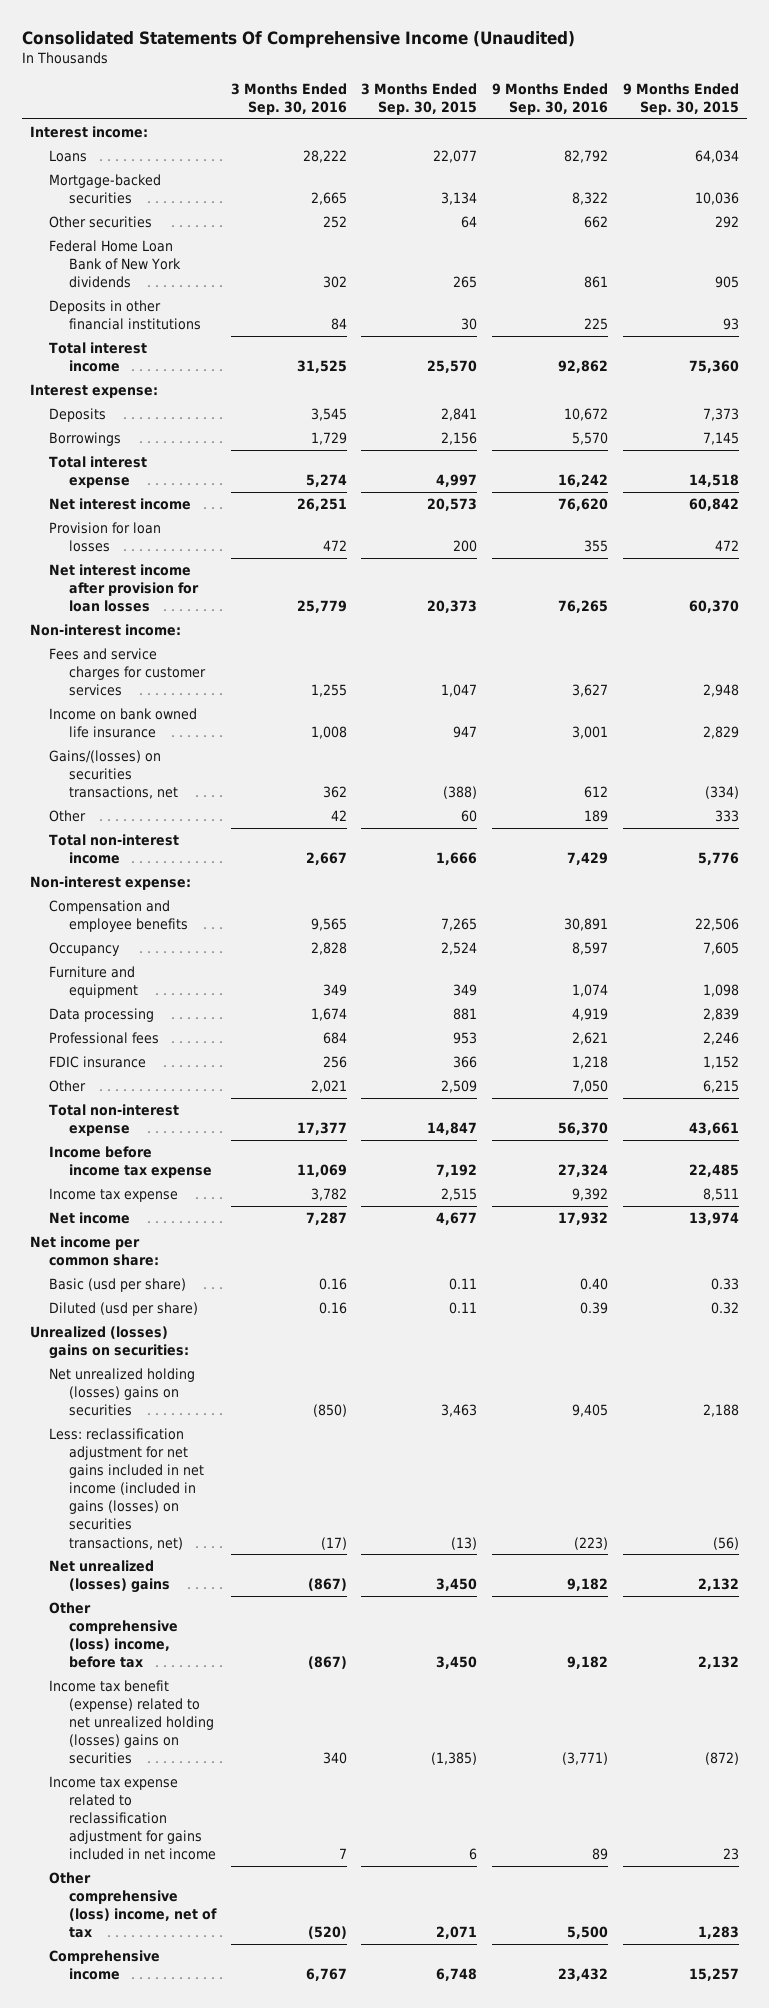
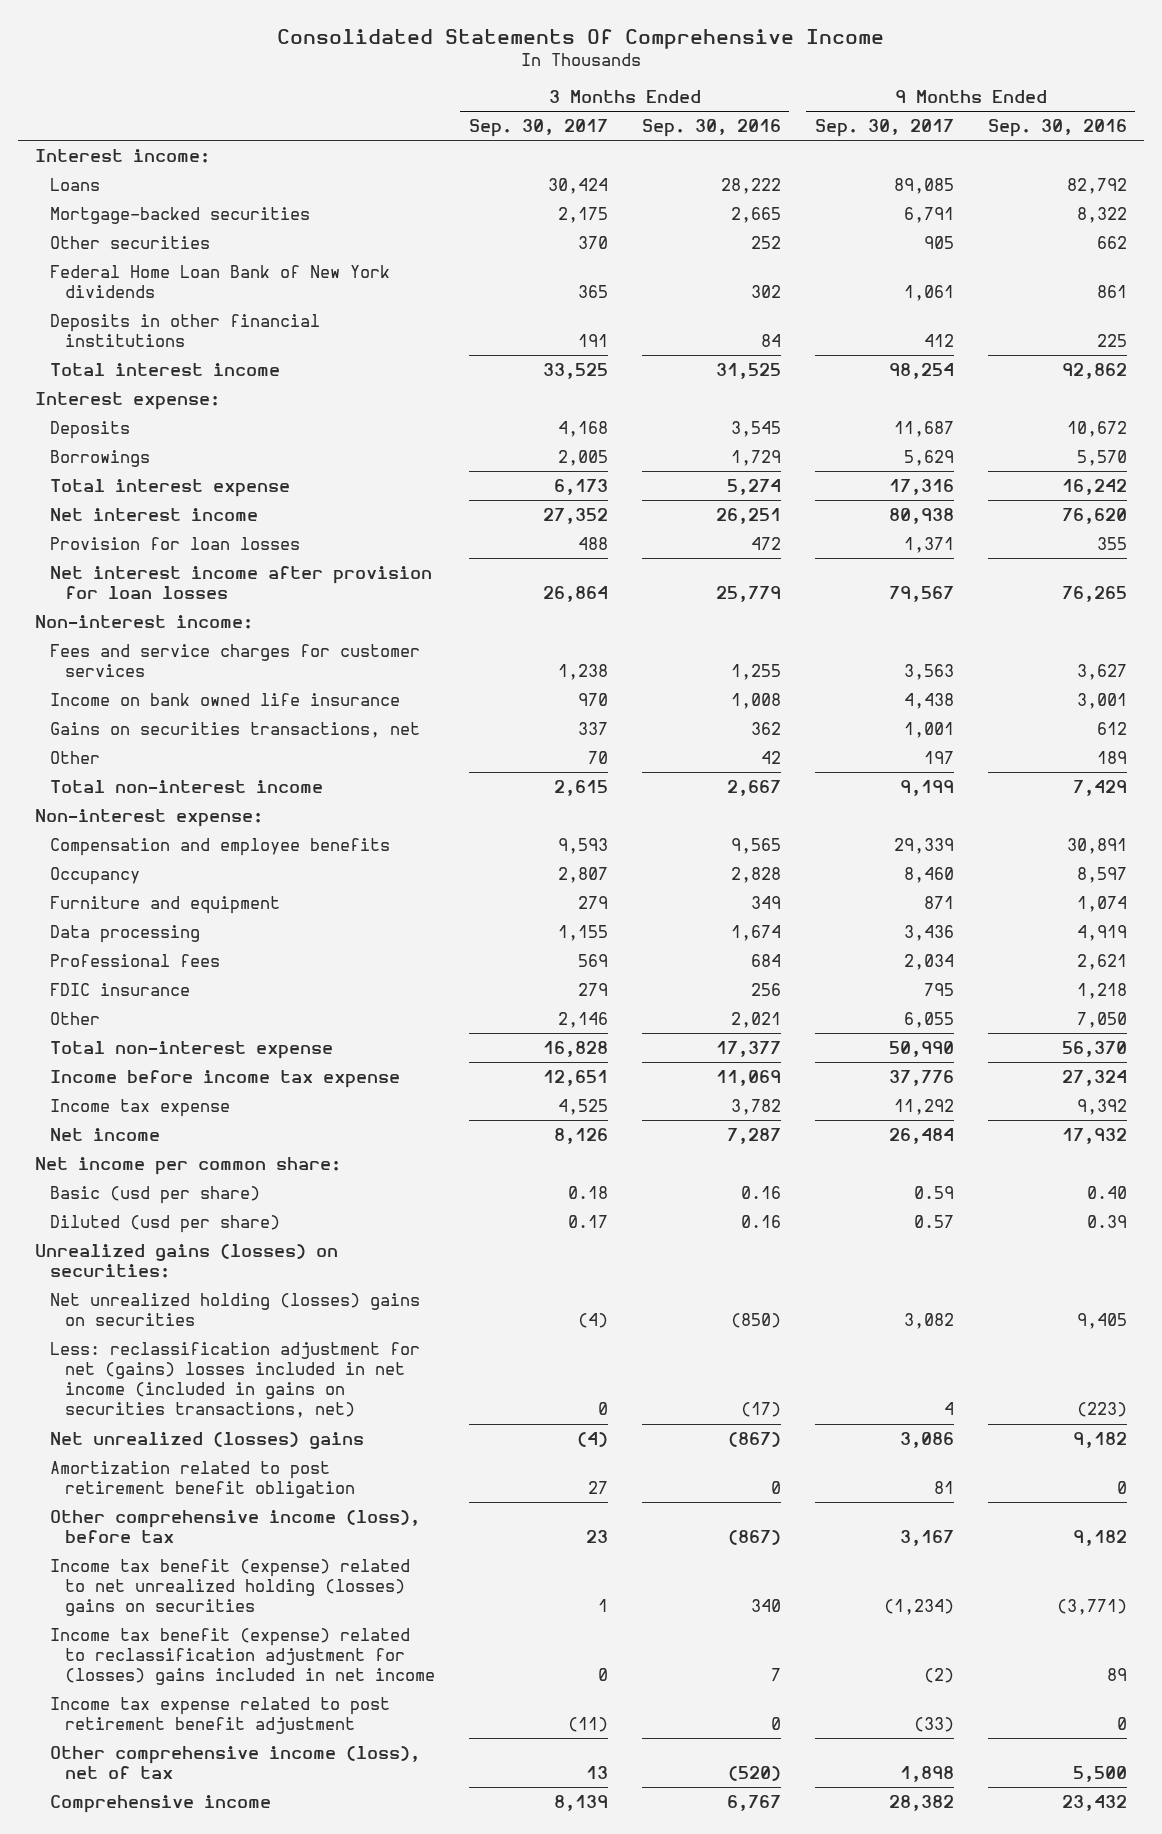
[22,31,576,49] Consolidated Statements Of Comprehensive Income (Unaudited) -> [277,28,885,49] Consolidated Statements Of Comprehensive Income
[361,83,478,116] 3 Months Ended Sep. 30, 2015 -> none
[623,83,740,116] 9 Months Ended Sep. 30, 2015 -> none
none -> [468,119,608,138] Sep. 30, 2017
none -> [814,119,954,138] Sep. 30, 2017
[49,749,178,800] Gains/(losses) on securities transactions, net -> [50,721,421,738] Gains on securities transactions, net
[29,1325,190,1360] Unrealized (losses) gains on securities: -> [35,1243,339,1278] Unrealized gains (losses) on securities:
[49,1427,204,1550] Less: reclassification adjustment for net gains included in net income (included in gains (losses) on securities transactions, net) -> [50,1341,421,1419] Less: reclassification adjustment for net (gains) losses included in net income (included in gains on securities transactions, net)
none -> [50,1460,355,1498] Amortization related to post retirement benefit obligation
[49,1601,178,1669] Other comprehensive (loss) income, before tax -> [50,1509,421,1543] Other comprehensive income (loss), before tax
[49,1775,216,1861] Income tax expense related to reclassification adjustment for gains included in net income -> [50,1627,435,1686] Income tax benefit (expense) related to reclassification adjustment for (losses) gains included in net income
none -> [50,1696,391,1734] Income tax expense related to post retirement benefit adjustment
[49,1871,217,1939] Other comprehensive (loss) income, net of tax -> [50,1745,421,1779] Other comprehensive income (loss), net of tax

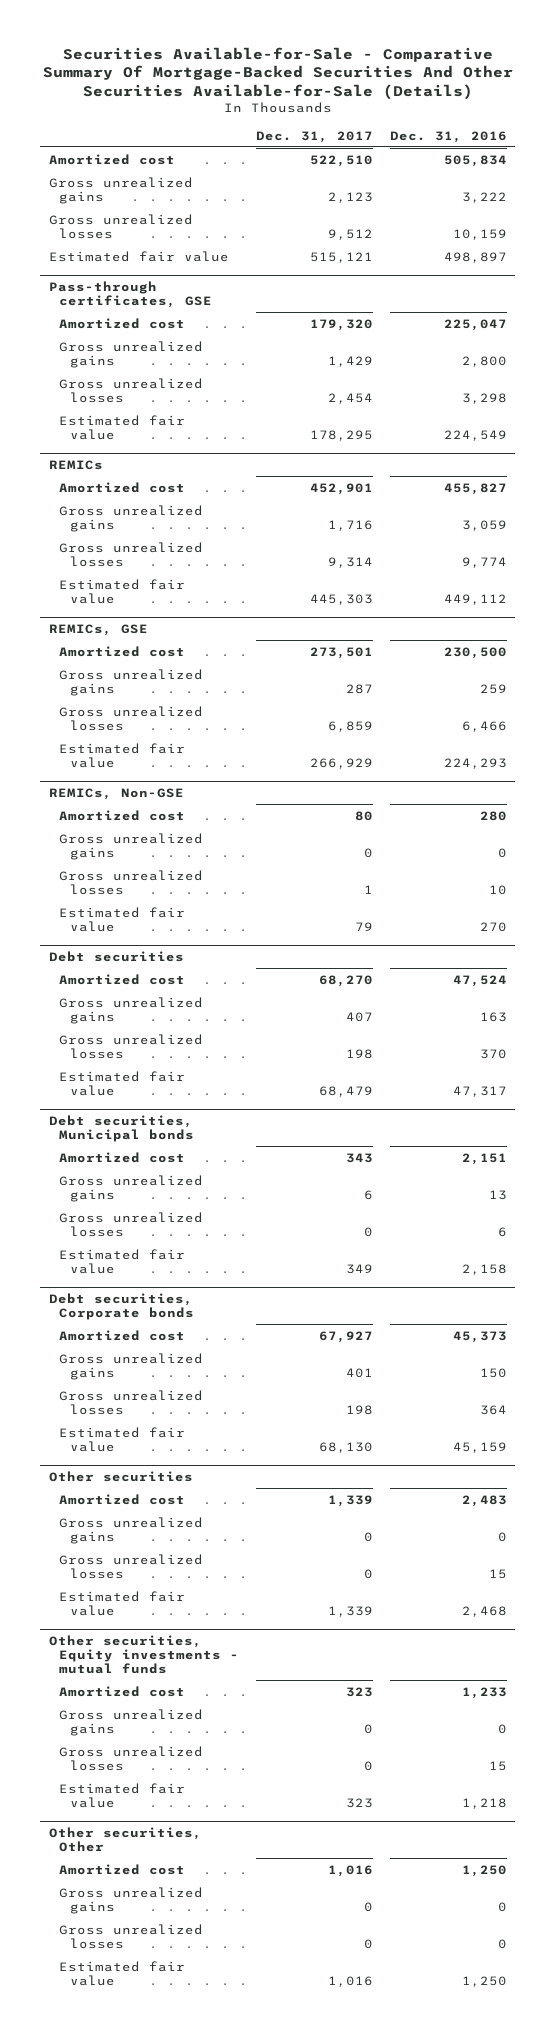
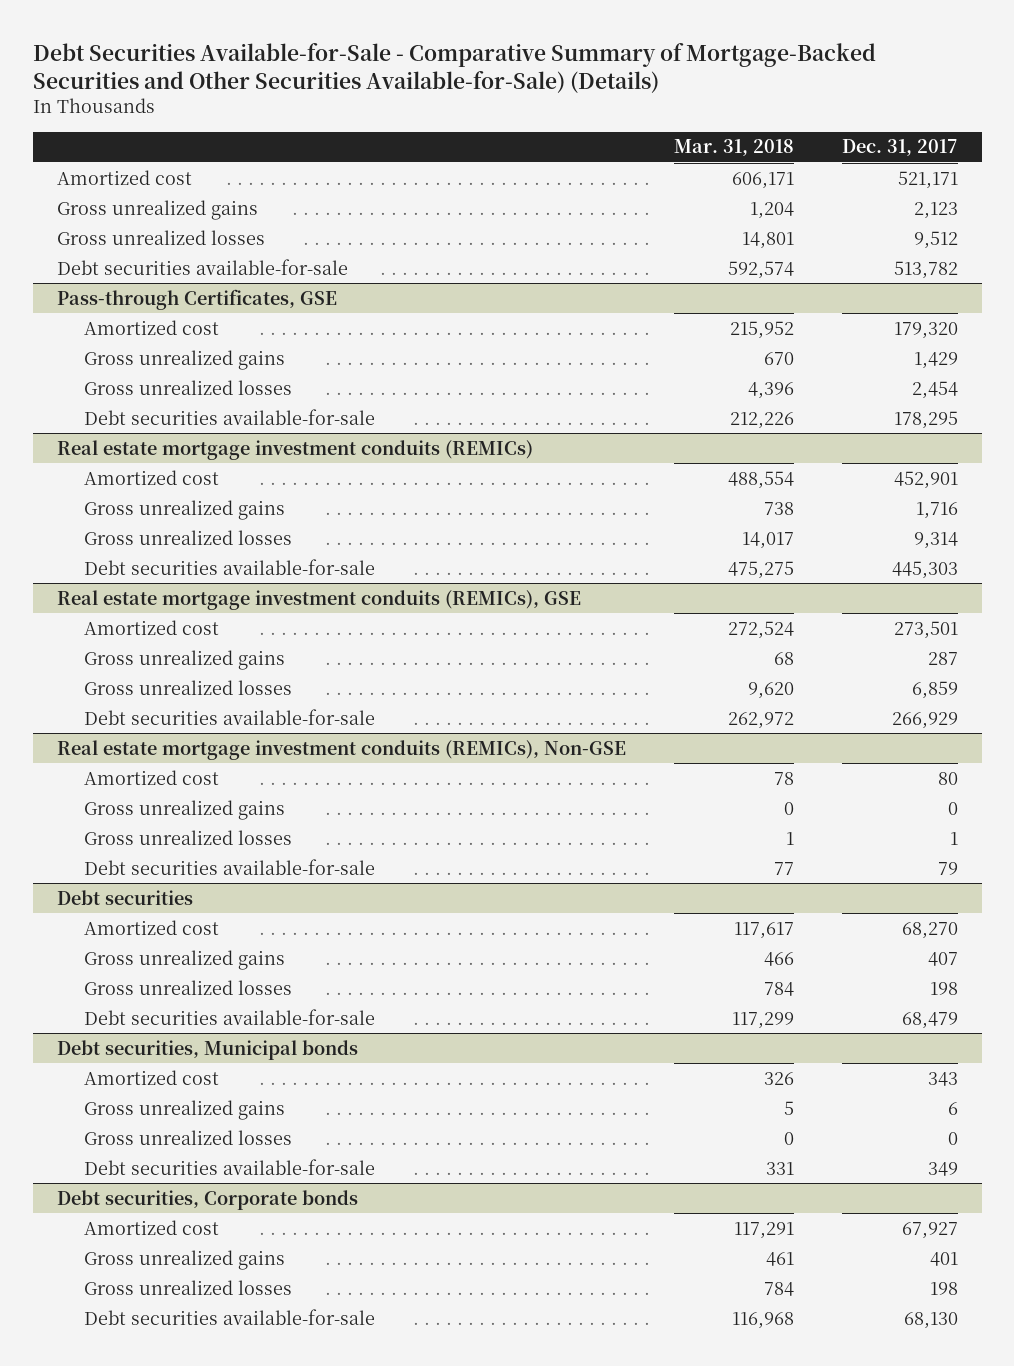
[42,46,513,100] Securities Available-for-Sale - Comparative Summary Of Mortgage-Backed Securities And Other Securities Available-for-Sale (Details) -> [32,42,876,93] Debt Securities Available-for-Sale - Comparative Summary of Mortgage-Backed Securities and Other Securities Available-for-Sale) (Details)
[389,130,507,143] Dec. 31, 2016 -> none
none -> [673,139,794,157] Mar. 31, 2018
[309,154,373,167] 522,510 -> [897,170,958,189] 521,171
[48,250,229,262] Estimated fair value -> none
none -> [56,258,348,275] Debt securities available-for-sale
[48,280,213,308] Pass-through certificates, GSE -> [56,288,337,310] Pass-through Certificates, GSE
[59,414,186,440] Estimated fair value -> [84,408,376,425] Debt securities available-for-sale
[48,459,103,470] REMICs -> [56,439,533,460] Real estate mortgage investment conduits (REMICs)
[48,623,148,636] REMICs, GSE -> none
[59,578,186,604] Estimated fair value -> [84,558,376,575] Debt securities available-for-sale
none -> [56,589,581,610] Real estate mortgage investment conduits (REMICs), GSE
[48,787,184,800] REMICs, Non-GSE -> none
[59,742,186,768] Estimated fair value -> [84,708,376,725] Debt securities available-for-sale
none -> [56,739,626,760] Real estate mortgage investment conduits (REMICs), Non-GSE
[59,906,186,932] Estimated fair value -> [84,858,376,875] Debt securities available-for-sale
[59,1070,186,1096] Estimated fair value -> [84,1008,376,1025] Debt securities available-for-sale
[59,1248,186,1274] Estimated fair value -> [84,1158,376,1175] Debt securities available-for-sale
[48,1470,193,1482] Other securities -> none
[59,1493,186,1505] Amortized cost -> none
[59,1516,204,1544] Gross unrealized gains -> none
[59,1553,204,1579] Gross unrealized losses -> none
[59,1590,186,1616] Estimated fair value -> none
[48,1634,240,1674] Other securities, Equity investments - mutual funds -> none
[59,1685,186,1697] Amortized cost -> none
[59,1708,204,1736] Gross unrealized gains -> none
[59,1745,204,1771] Gross unrealized losses -> none
[59,1782,186,1808] Estimated fair value -> none
[48,1826,202,1852] Other securities, Other -> none
[59,1863,186,1875] Amortized cost -> none
[59,1886,204,1914] Gross unrealized gains -> none
[59,1923,204,1949] Gross unrealized losses -> none
[59,1960,186,1986] Estimated fair value -> none
[59,1426,186,1452] Estimated fair value -> [84,1308,376,1325] Debt securities available-for-sale

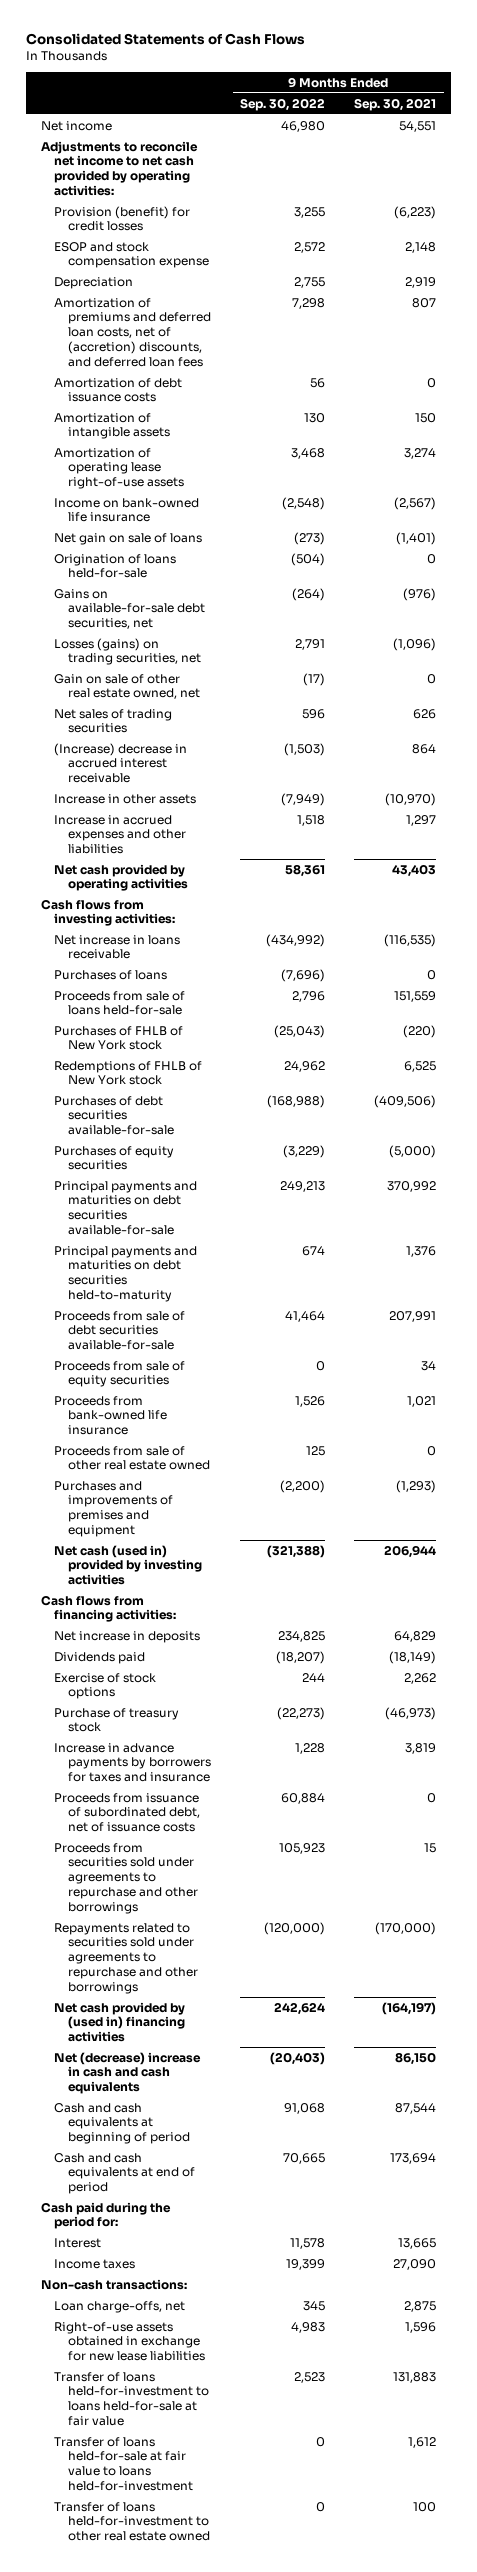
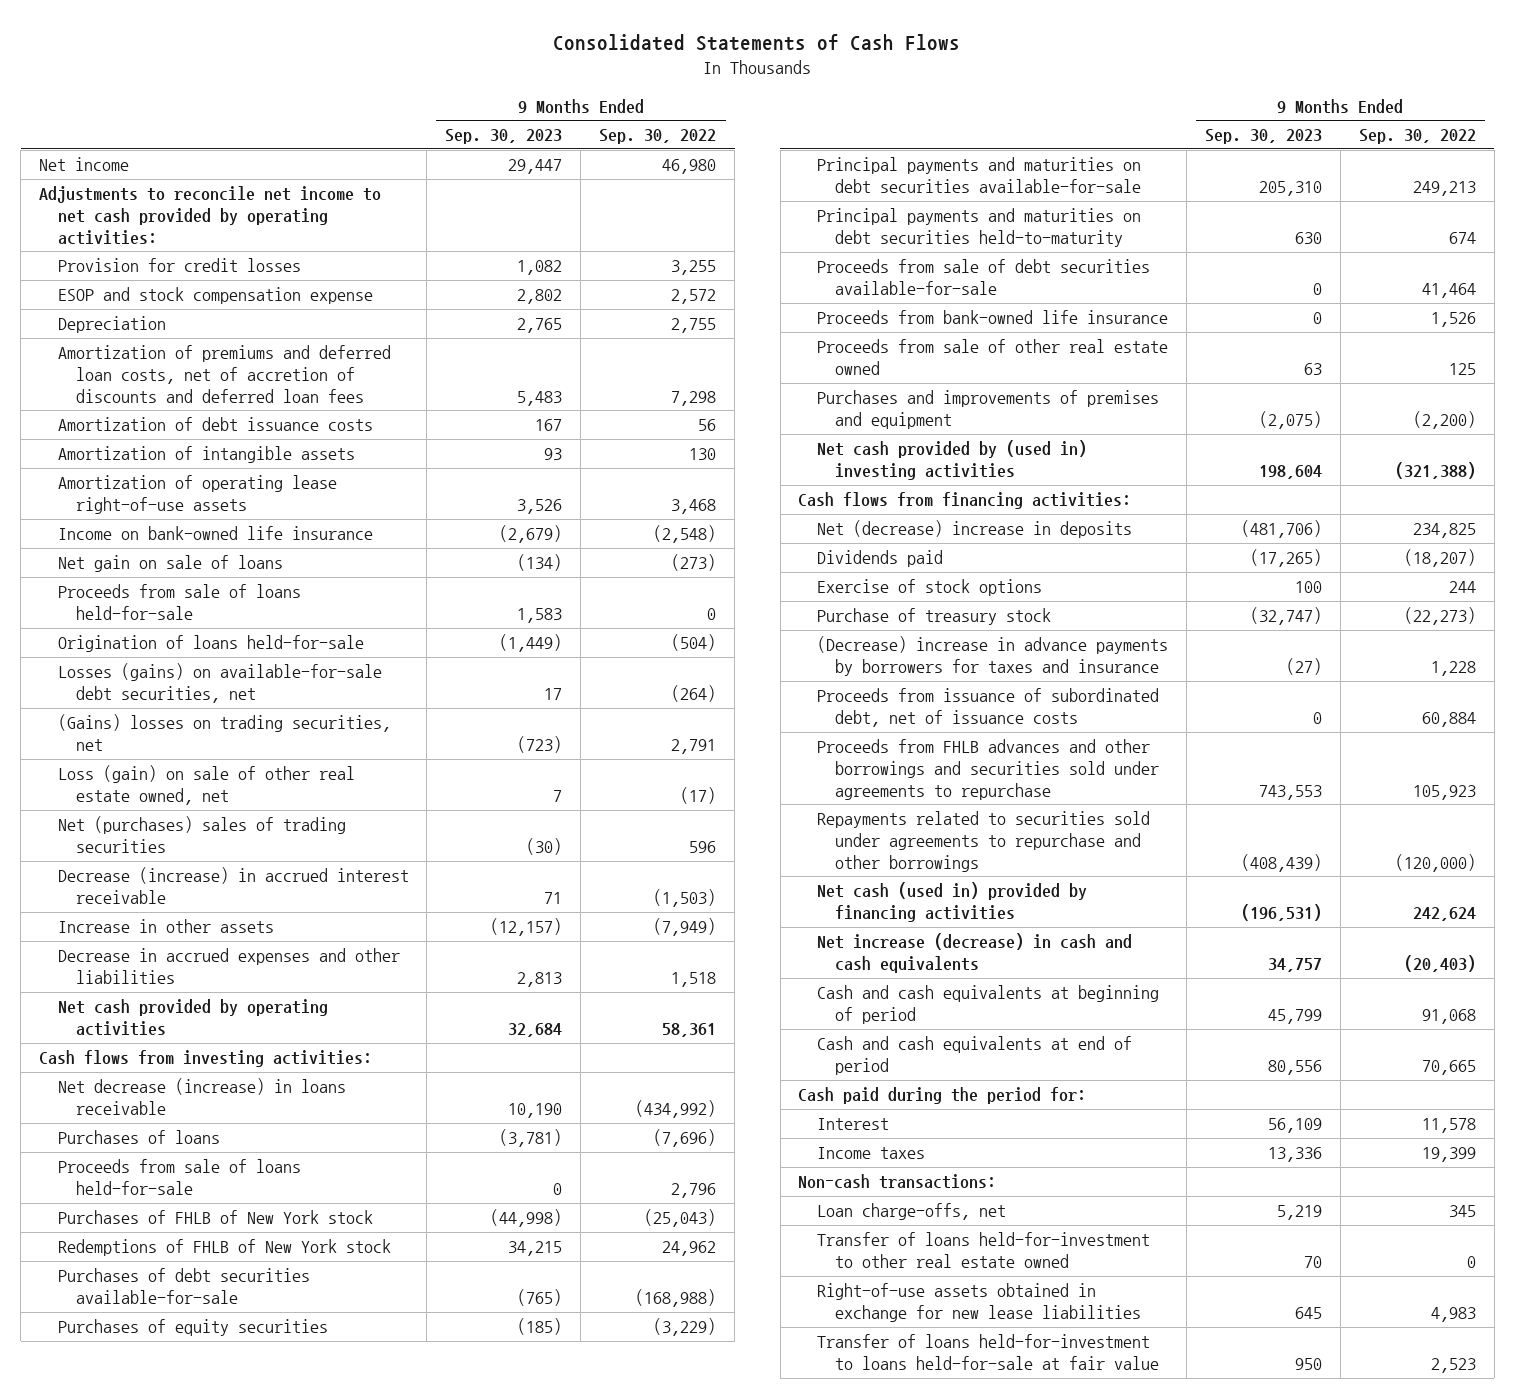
[354,97,437,111] Sep. 30, 2021 -> none
none -> [445,129,563,145] Sep. 30, 2023
[54,205,191,232] Provision (benefit) for credit losses -> [57,258,301,273] Provision for credit losses
[54,297,211,367] Amortization of premiums and deferred loan costs, net of (accretion) discounts, and deferred loan fees -> [57,345,391,403] Amortization of premiums and deferred loan costs, net of accretion of discounts and deferred loan fees
none -> [57,584,301,620] Proceeds from sale of loans held-for-sale
[54,588,205,630] Gains on available-for-sale debt securities, net -> [57,663,382,703] Losses (gains) on available-for-sale debt securities, net
[54,637,201,666] Losses (gains) on trading securities, net -> [57,714,391,751] (Gains) losses on trading securities, net
[54,673,200,700] Gain on sale of other real estate owned, net -> [57,765,355,805] Loss (gain) on sale of other real estate owned, net
[54,708,173,734] Net sales of trading securities -> [57,816,346,853] Net (purchases) sales of trading securities
[54,742,188,784] (Increase) decrease in accrued interest receivable -> [57,867,409,904] Decrease (increase) in accrued interest receivable
[54,814,186,855] Increase in accrued expenses and other liabilities -> [57,948,400,984] Decrease in accrued expenses and other liabilities
[54,934,181,960] Net increase in loans receivable -> [57,1078,346,1115] Net decrease (increase) in loans receivable
[54,1360,186,1388] Proceeds from sale of equity securities -> none
[54,1544,202,1586] Net cash (used in) provided by investing activities -> [816,440,1087,480] Net cash provided by (used in) investing activities
[54,1630,201,1643] Net increase in deposits -> [816,520,1132,539] Net (decrease) increase in deposits
[54,1742,211,1783] Increase in advance payments by borrowers for taxes and insurance -> [816,636,1168,676] (Decrease) increase in advance payments by borrowers for taxes and insurance
[54,1842,198,1914] Proceeds from securities sold under agreements to repurchase and other borrowings -> [816,739,1160,800] Proceeds from FHLB advances and other borrowings and securities sold under agreements to repurchase
[54,2001,186,2043] Net cash provided by (used in) financing activities -> [816,882,1087,922] Net cash (used in) provided by financing activities
[54,2051,202,2095] Net (decrease) increase in cash and cash equivalents -> [816,933,1132,973] Net increase (decrease) in cash and cash equivalents
[54,2501,210,2542] Transfer of loans held-for-investment to other real estate owned -> [816,1232,1150,1268] Transfer of loans held-for-investment to other real estate owned
[54,2436,193,2491] Transfer of loans held-for-sale at fair value to loans held-for-investment -> none

